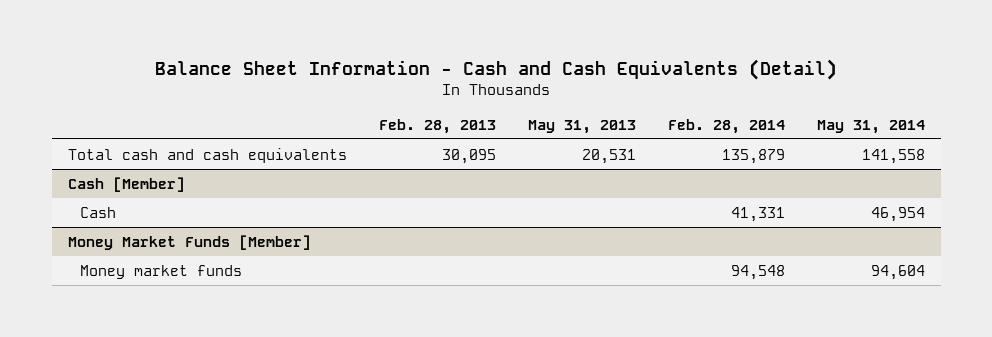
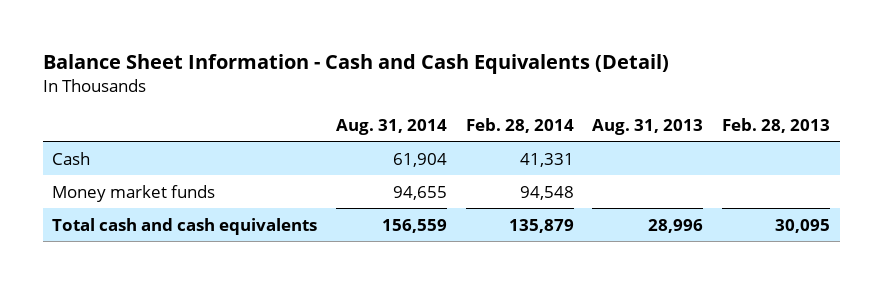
[527,119,636,134] May 31, 2013 -> none
[816,119,925,134] May 31, 2014 -> none
none -> [335,118,447,135] Aug. 31, 2014
none -> [592,118,704,135] Aug. 31, 2013
[67,176,185,192] Cash [Member] -> none
[67,234,311,250] Money Market Funds [Member] -> none
[67,147,347,163] Total cash and cash equivalents -> [51,217,317,235] Total cash and cash equivalents

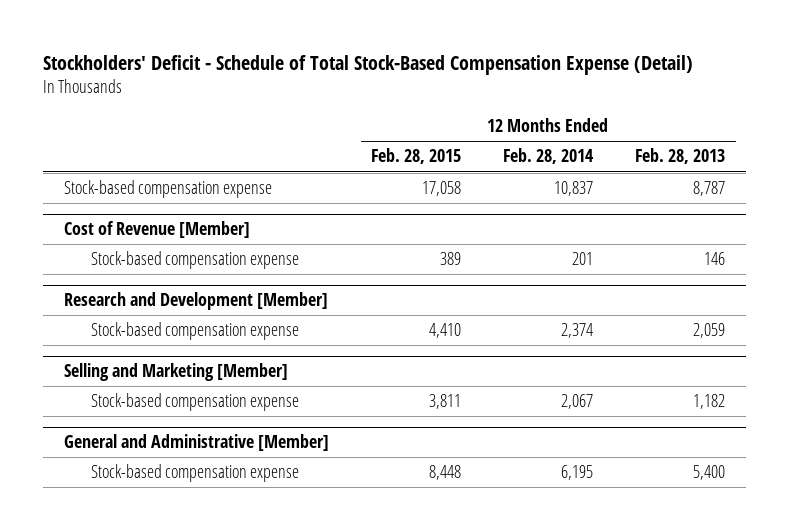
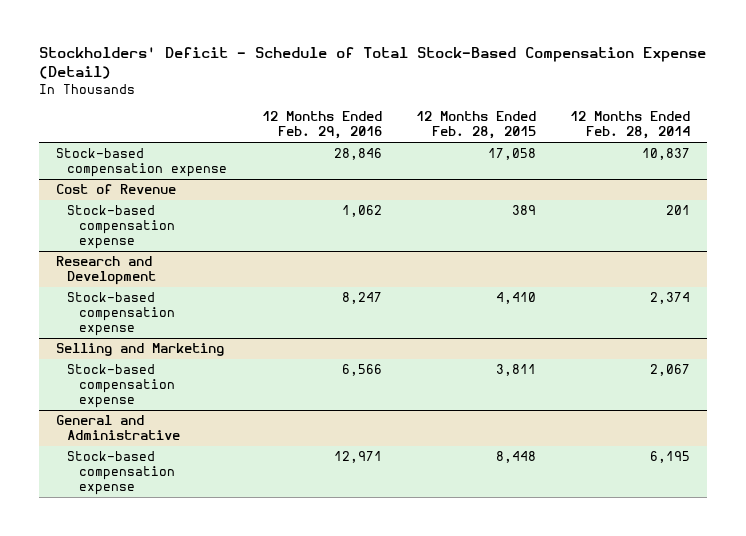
[635,148,726,165] Feb. 28, 2013 -> none
none -> [261,111,382,140] 12 Months Ended Feb. 29, 2016
[64,221,251,239] Cost of Revenue [Member] -> [55,184,176,195] Cost of Revenue
[64,292,329,311] Research and Development [Member] -> [55,256,157,286] Research and Development
[64,363,289,382] Selling and Marketing [Member] -> [55,343,224,357] Selling and Marketing
[64,434,330,452] General and Administrative [Member] -> [55,415,181,441] General and Administrative

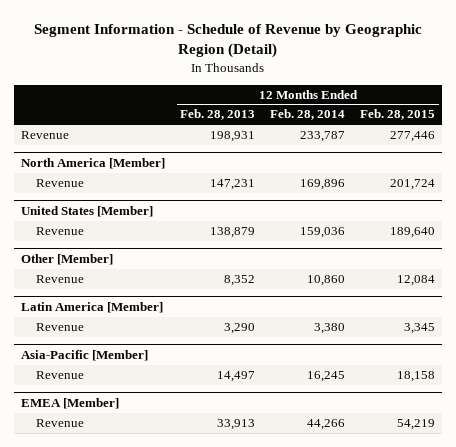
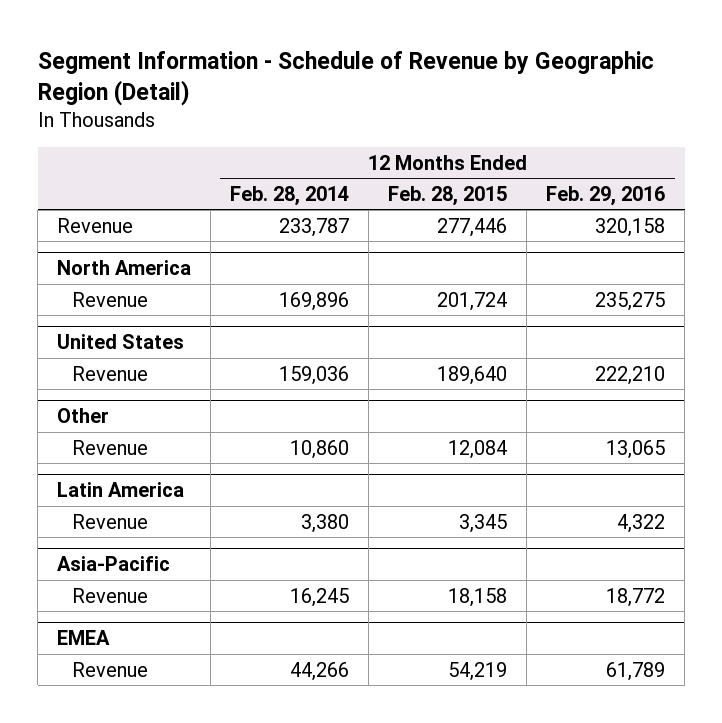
[180,109,256,121] Feb. 28, 2013 -> none
none -> [546,186,666,207] Feb. 29, 2016
[21,157,166,169] North America [Member] -> [57,260,192,276] North America
[21,205,154,217] United States [Member] -> [57,334,185,350] United States
[21,253,114,265] Other [Member] -> [57,408,110,424] Other
[21,301,164,313] Latin America [Member] -> [57,482,185,498] Latin America
[21,349,149,361] Asia-Pacific [Member] -> [57,556,171,572] Asia-Pacific
[21,397,120,409] EMEA [Member] -> [57,630,111,646] EMEA

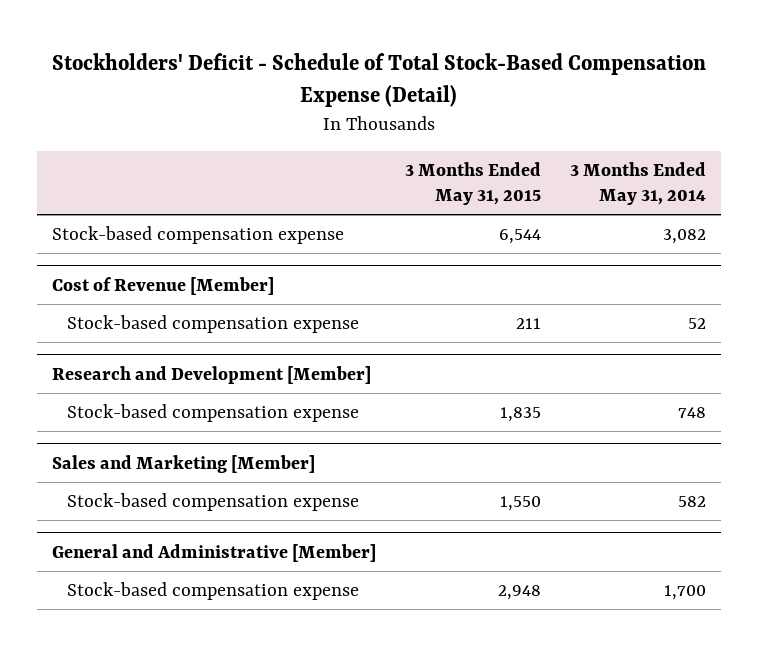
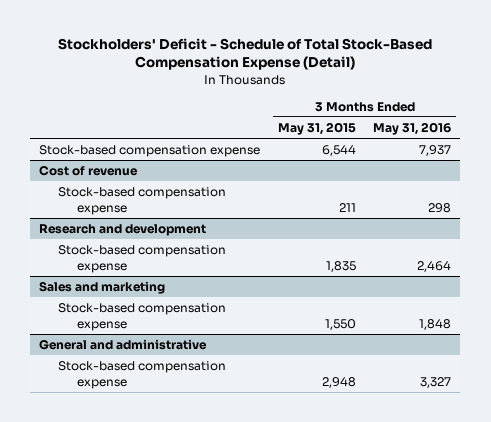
[570,161,707,205] 3 Months Ended May 31, 2014 -> none
none -> [373,121,452,135] May 31, 2016
[52,276,275,295] Cost of Revenue [Member] -> [39,165,139,177] Cost of revenue
[52,365,372,384] Research and Development [Member] -> [39,224,207,237] Research and development
[52,454,316,473] Sales and Marketing [Member] -> [39,281,166,295] Sales and marketing
[52,543,377,562] General and Administrative [Member] -> [39,339,208,351] General and administrative

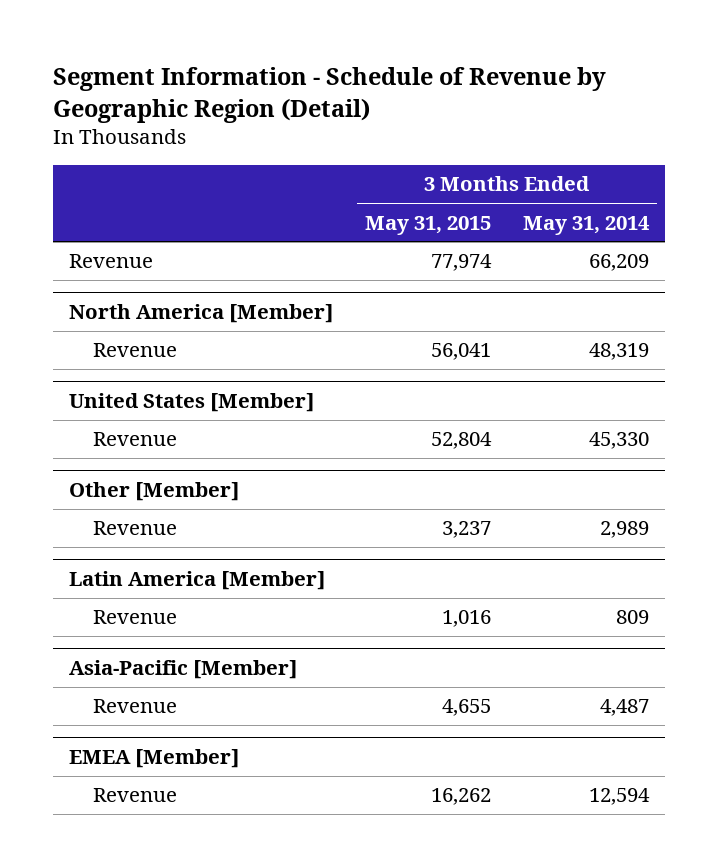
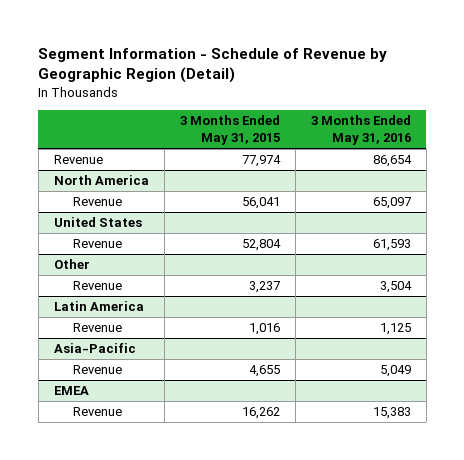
[523,215,651,235] May 31, 2014 -> none
none -> [310,115,411,146] 3 Months Ended May 31, 2016
[69,303,334,323] North America [Member] -> [53,175,149,186] North America
[69,392,315,412] United States [Member] -> [53,217,142,228] United States
[69,481,240,501] Other [Member] -> [53,259,90,270] Other
[69,570,326,590] Latin America [Member] -> [53,301,144,312] Latin America
[69,659,298,679] Asia-Pacific [Member] -> [53,343,136,354] Asia-Pacific
[69,748,240,768] EMEA [Member] -> [53,386,89,396] EMEA

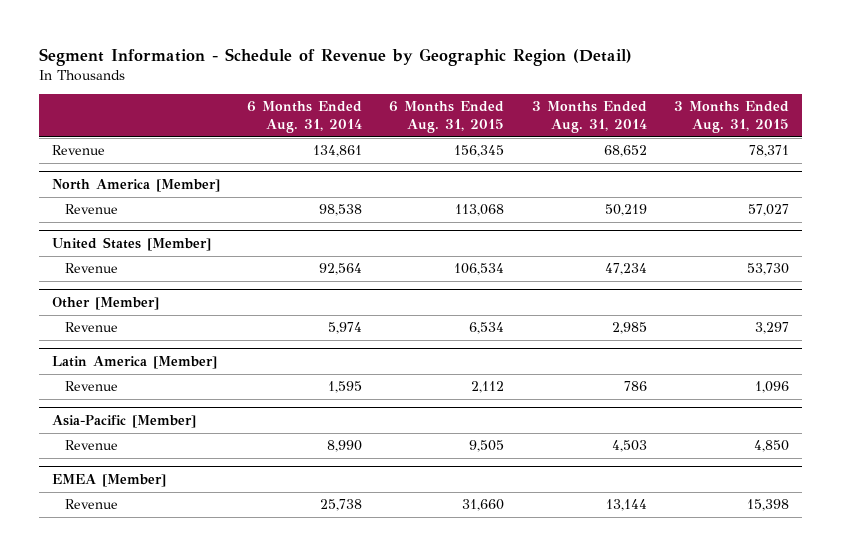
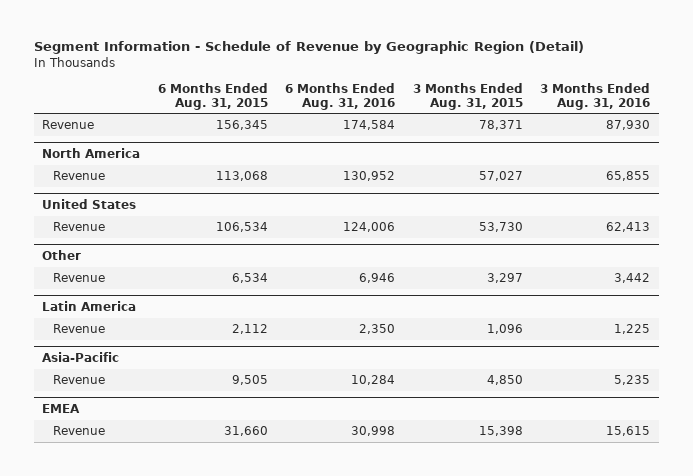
[247,101,363,133] 6 Months Ended Aug. 31, 2014 -> none
[531,101,647,133] 3 Months Ended Aug. 31, 2014 -> none
none -> [285,83,396,110] 6 Months Ended Aug. 31, 2016
none -> [540,83,651,110] 3 Months Ended Aug. 31, 2016
[52,179,221,193] North America [Member] -> [42,147,141,158] North America
[52,237,212,252] United States [Member] -> [42,198,137,209] United States
[52,297,160,311] Other [Member] -> [42,249,82,260] Other
[52,356,218,370] Latin America [Member] -> [42,300,137,311] Latin America
[52,415,197,429] Asia-Pacific [Member] -> [42,351,120,362] Asia-Pacific
[52,474,167,488] EMEA [Member] -> [42,403,81,413] EMEA

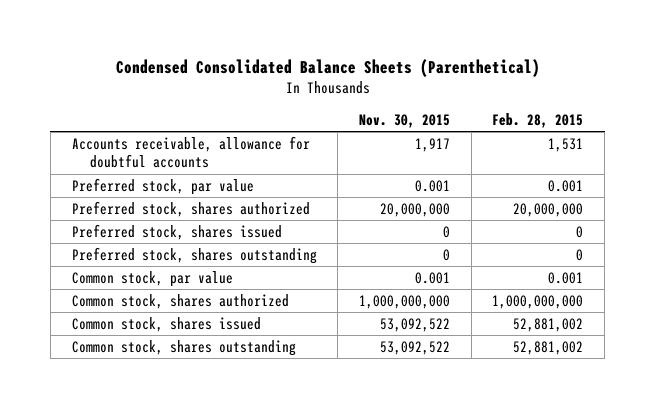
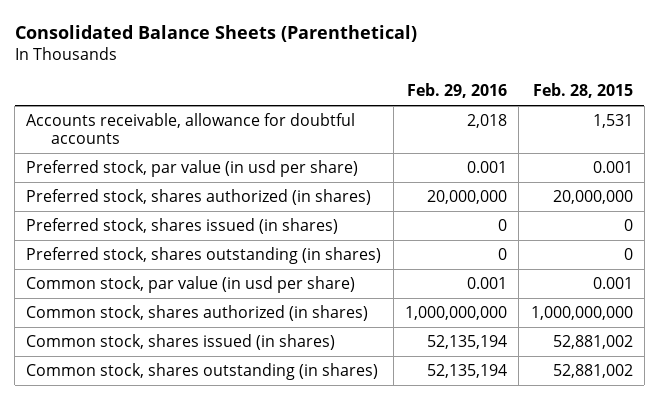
[115,59,540,78] Condensed Consolidated Balance Sheets (Parenthetical) -> [14,25,417,43] Consolidated Balance Sheets (Parenthetical)
[359,113,451,128] Nov. 30, 2015 -> none
none -> [406,83,507,99] Feb. 29, 2016
[71,177,254,195] Preferred stock, par value -> [26,160,359,178] Preferred stock, par value (in usd per share)
[71,200,310,217] Preferred stock, shares authorized -> [26,189,372,206] Preferred stock, shares authorized (in shares)
[71,223,282,240] Preferred stock, shares issued -> [26,218,339,235] Preferred stock, shares issued (in shares)
[71,246,317,264] Preferred stock, shares outstanding -> [26,247,382,265] Preferred stock, shares outstanding (in shares)
[71,270,233,287] Common stock, par value -> [26,276,356,294] Common stock, par value (in usd per share)
[71,293,289,309] Common stock, shares authorized -> [26,305,369,322] Common stock, shares authorized (in shares)
[71,316,261,332] Common stock, shares issued -> [26,334,336,351] Common stock, shares issued (in shares)
[71,339,296,356] Common stock, shares outstanding -> [26,363,379,381] Common stock, shares outstanding (in shares)

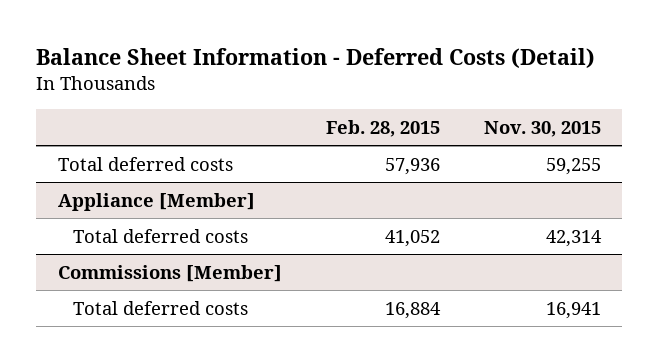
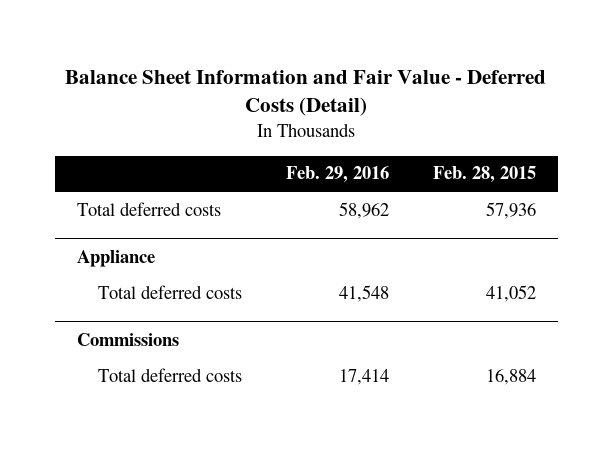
[36,48,596,69] Balance Sheet Information - Deferred Costs (Detail) -> [65,69,547,117] Balance Sheet Information and Fair Value - Deferred Costs (Detail)
[483,120,601,137] Nov. 30, 2015 -> none
none -> [286,166,390,184] Feb. 29, 2016
[57,192,255,211] Appliance [Member] -> [76,249,155,267] Appliance
[57,264,282,282] Commissions [Member] -> [76,332,179,346] Commissions

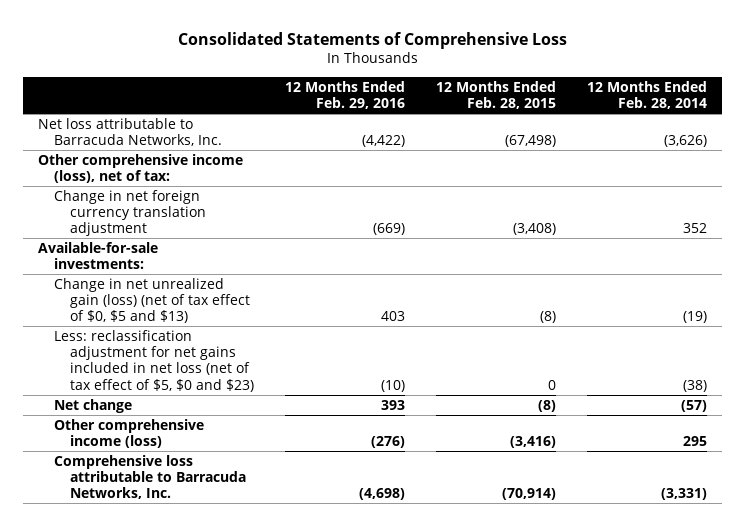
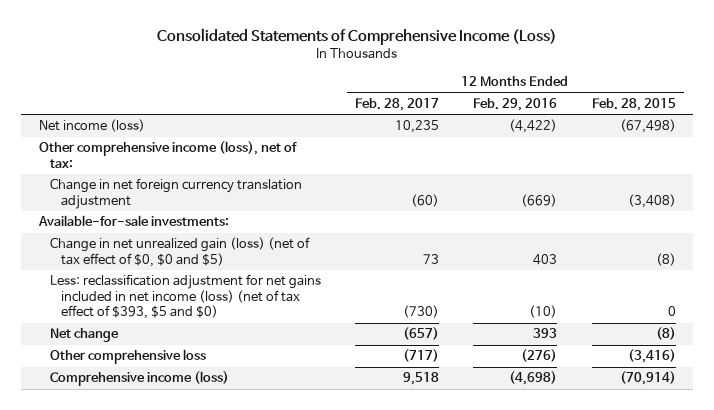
[177,31,567,49] Consolidated Statements of Comprehensive Loss -> [157,28,558,46] Consolidated Statements of Comprehensive Income (Loss)
[586,81,707,110] 12 Months Ended Feb. 28, 2014 -> none
none -> [355,98,440,112] Feb. 28, 2017
[38,117,223,147] Net loss attributable to Barracuda Networks, Inc. -> [38,119,145,133] Net income (loss)
[54,277,250,324] Change in net unrealized gain (loss) (net of tax effect of $0, $5 and $13) -> [49,237,310,267] Change in net unrealized gain (loss) (net of tax effect of $0, $0 and $5)
[54,329,254,392] Less: reclassification adjustment for net gains included in net loss (net of tax effect of $5, $0 and $23) -> [49,274,321,320] Less: reclassification adjustment for net gains included in net income (loss) (net of tax effect of $393, $5 and $0)
[54,418,205,449] Other comprehensive income (loss) -> [49,349,206,365] Other comprehensive loss
[54,454,246,500] Comprehensive loss attributable to Barracuda Networks, Inc. -> [49,371,229,387] Comprehensive income (loss)

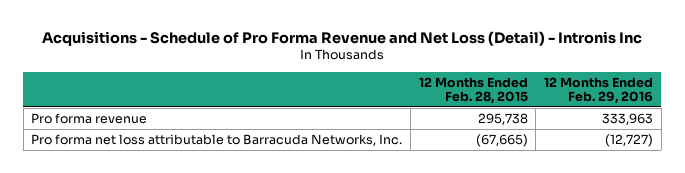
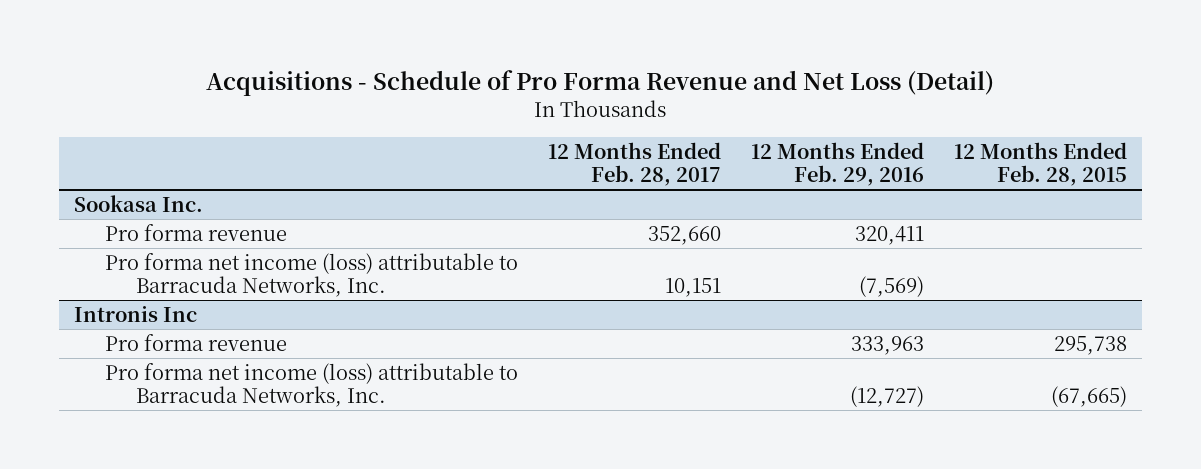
[42,30,643,46] Acquisitions - Schedule of Pro Forma Revenue and Net Loss (Detail) - Intronis Inc -> [206,69,995,96] Acquisitions - Schedule of Pro Forma Revenue and Net Loss (Detail)
none -> [547,141,721,187] 12 Months Ended Feb. 28, 2017
none -> [73,194,203,212] Sookasa Inc.
none -> [104,223,287,241] Pro forma revenue
none -> [104,252,518,298] Pro forma net income (loss) attributable to Barracuda Networks, Inc.
none -> [73,305,197,322] Intronis Inc
[31,133,403,146] Pro forma net loss attributable to Barracuda Networks, Inc. -> [104,362,518,408] Pro forma net income (loss) attributable to Barracuda Networks, Inc.

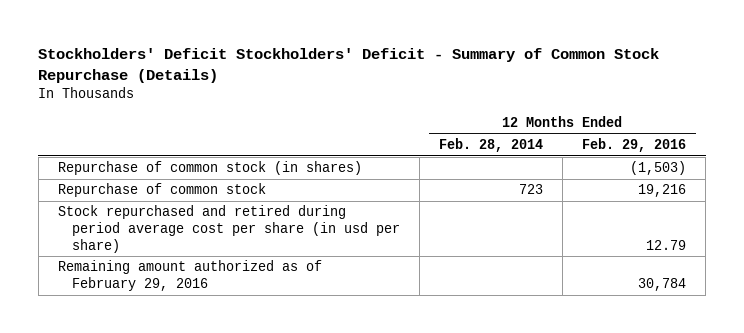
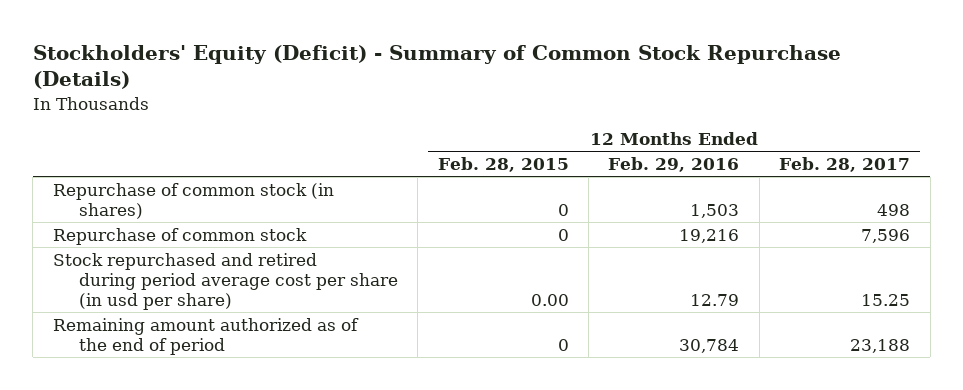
[38,48,660,84] Stockholders' Deficit Stockholders' Deficit - Summary of Common Stock Repurchase (Details) -> [32,44,841,90] Stockholders' Equity (Deficit) - Summary of Common Stock Repurchase (Details)
[438,138,543,153] Feb. 28, 2014 -> none
none -> [437,157,569,173] Feb. 28, 2015
none -> [779,157,911,173] Feb. 28, 2017
[630,161,687,176] (1,503) -> [690,203,740,218] 1,503
[58,260,323,292] Remaining amount authorized as of February 29, 2016 -> [52,317,359,355] Remaining amount authorized as of the end of period

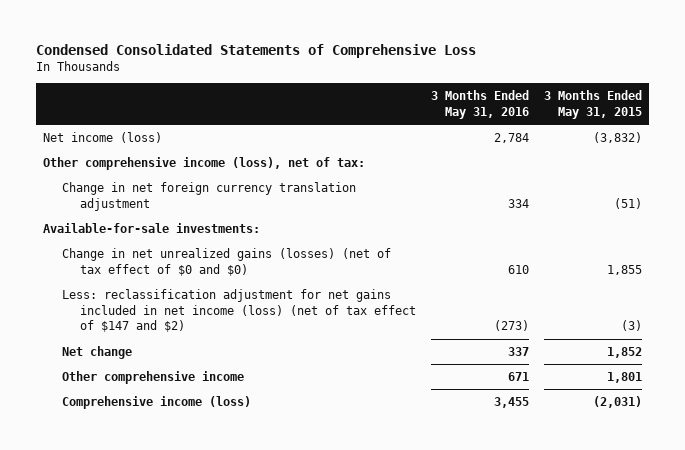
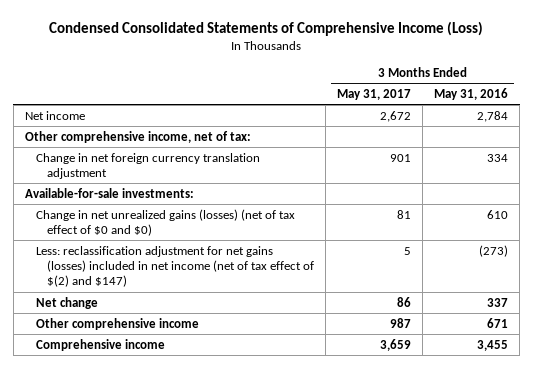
[35,43,476,58] Condensed Consolidated Statements of Comprehensive Loss -> [49,20,484,36] Condensed Consolidated Statements of Comprehensive Income (Loss)
[543,90,642,119] 3 Months Ended May 31, 2015 -> none
none -> [337,89,412,101] May 31, 2017
[43,132,163,144] Net income (loss) -> [24,110,85,120] Net income
[43,157,366,171] Other comprehensive income (loss), net of tax: -> [24,130,251,143] Other comprehensive income, net of tax:
[61,289,417,333] Less: reclassification adjustment for net gains included in net income (loss) (net of tax effect of $147 and $2) -> [35,245,315,288] Less: reclassification adjustment for net gains (losses) included in net income (net of tax effect of $(2) and $147)
[61,396,251,410] Comprehensive income (loss) -> [35,338,165,351] Comprehensive income

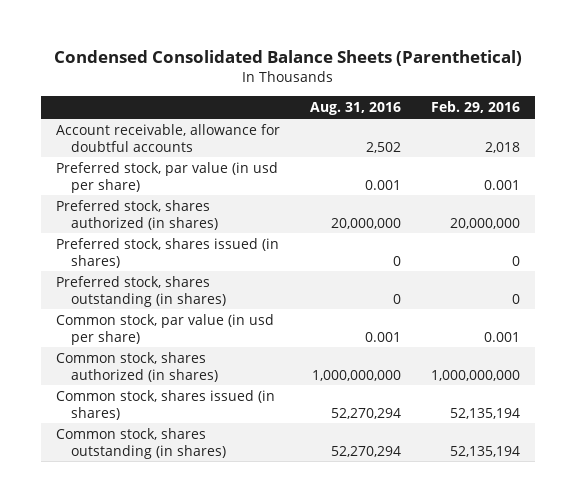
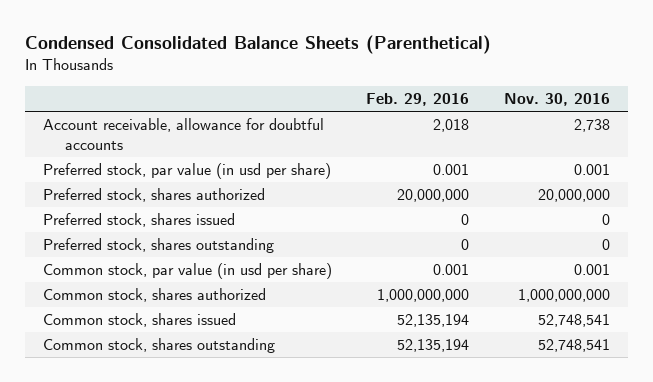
[310,102,402,116] Aug. 31, 2016 -> none
none -> [504,93,611,107] Nov. 30, 2016
[56,199,219,230] Preferred stock, shares authorized (in shares) -> [42,188,265,203] Preferred stock, shares authorized
[56,237,280,268] Preferred stock, shares issued (in shares) -> [42,213,235,228] Preferred stock, shares issued
[56,275,227,307] Preferred stock, shares outstanding (in shares) -> [42,238,274,254] Preferred stock, shares outstanding
[56,351,219,382] Common stock, shares authorized (in shares) -> [42,288,266,303] Common stock, shares authorized
[56,389,276,420] Common stock, shares issued (in shares) -> [42,313,236,328] Common stock, shares issued
[56,427,227,459] Common stock, shares outstanding (in shares) -> [42,338,275,354] Common stock, shares outstanding

